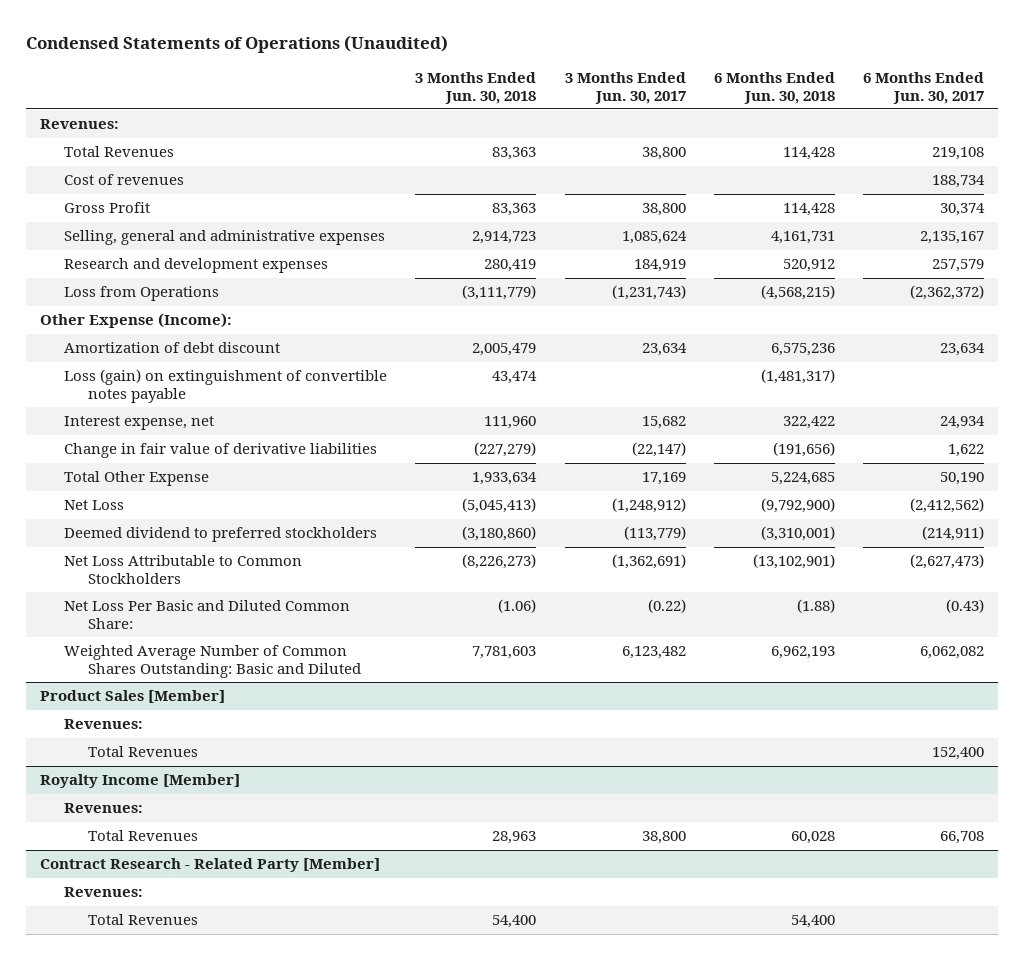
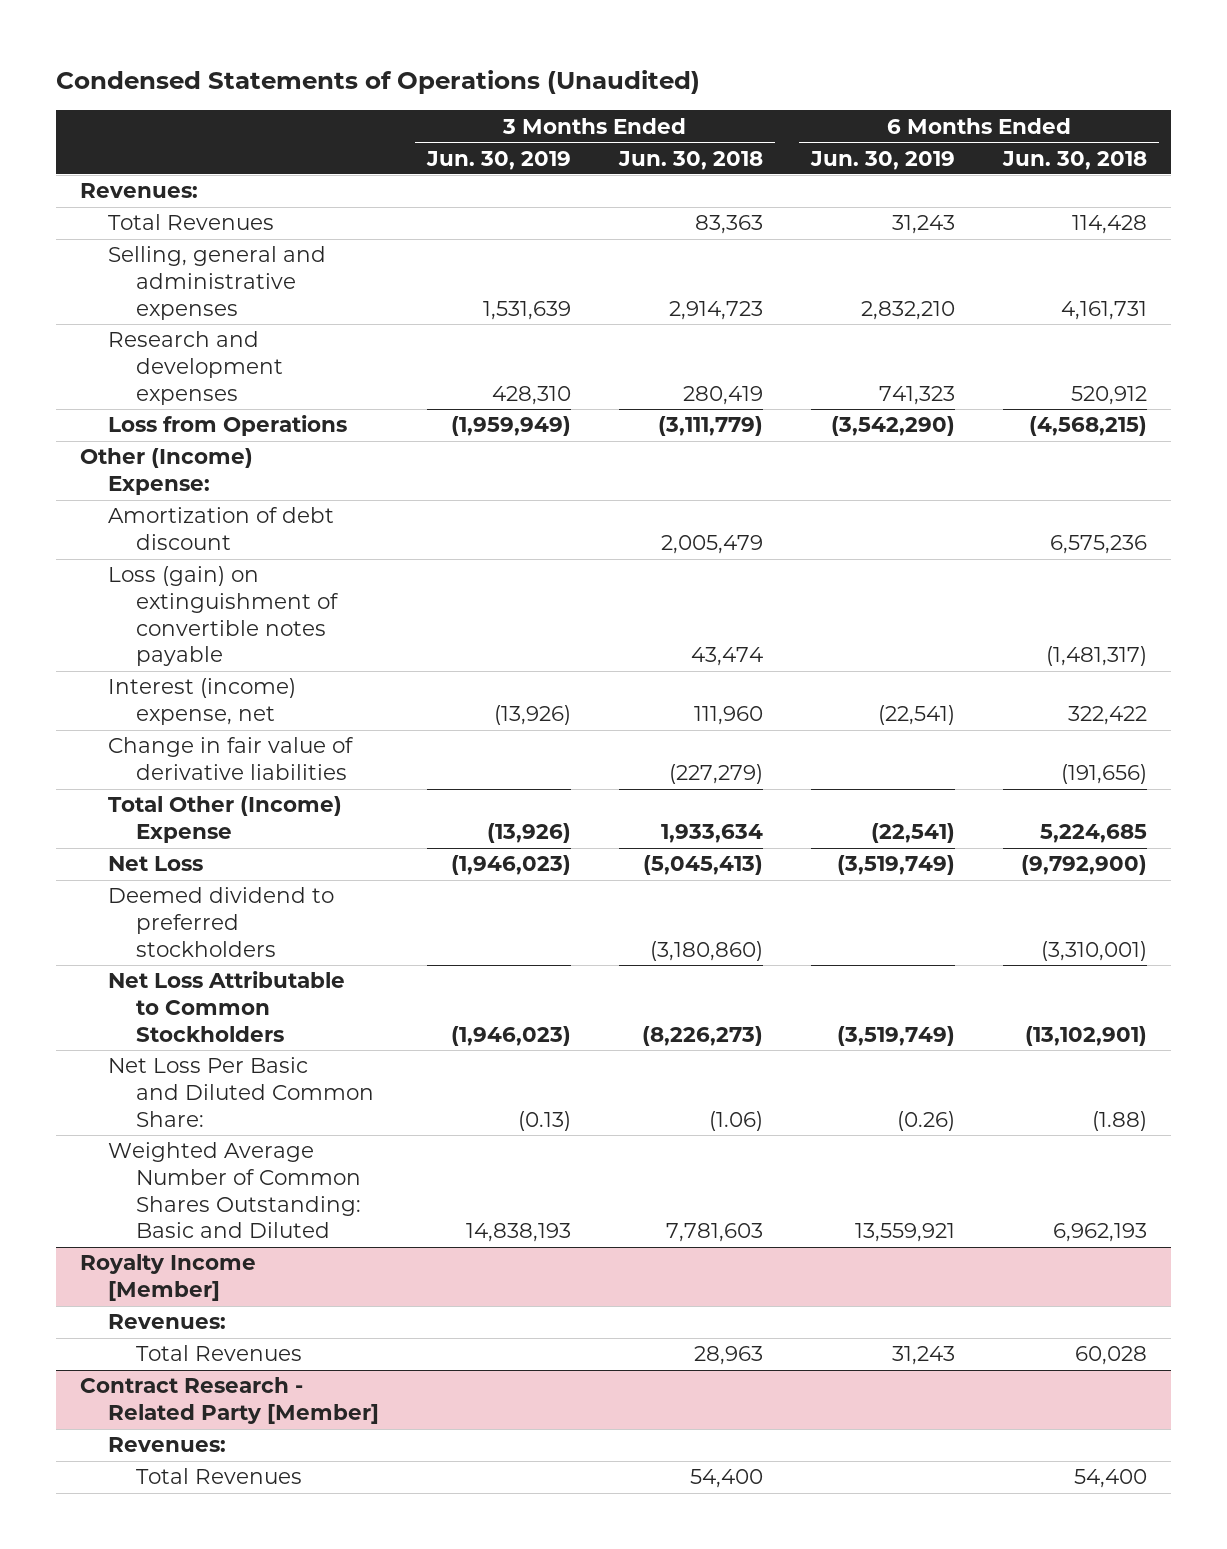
[564,72,686,104] 3 Months Ended Jun. 30, 2017 -> none
[863,72,985,104] 6 Months Ended Jun. 30, 2017 -> none
none -> [425,150,571,170] Jun. 30, 2019
none -> [809,150,955,170] Jun. 30, 2019
[63,174,184,186] Cost of revenues -> none
[63,202,150,214] Gross Profit -> none
[40,313,233,329] Other Expense (Income): -> [79,448,253,496] Other (Income) Expense:
[63,416,214,431] Interest expense, net -> [107,678,296,726] Interest (income) expense, net
[63,471,209,487] Total Other Expense -> [107,796,342,844] Total Other (Income) Expense
[40,690,226,704] Product Sales [Member] -> none
[63,719,143,730] Revenues: -> none
[87,746,198,758] Total Revenues -> none

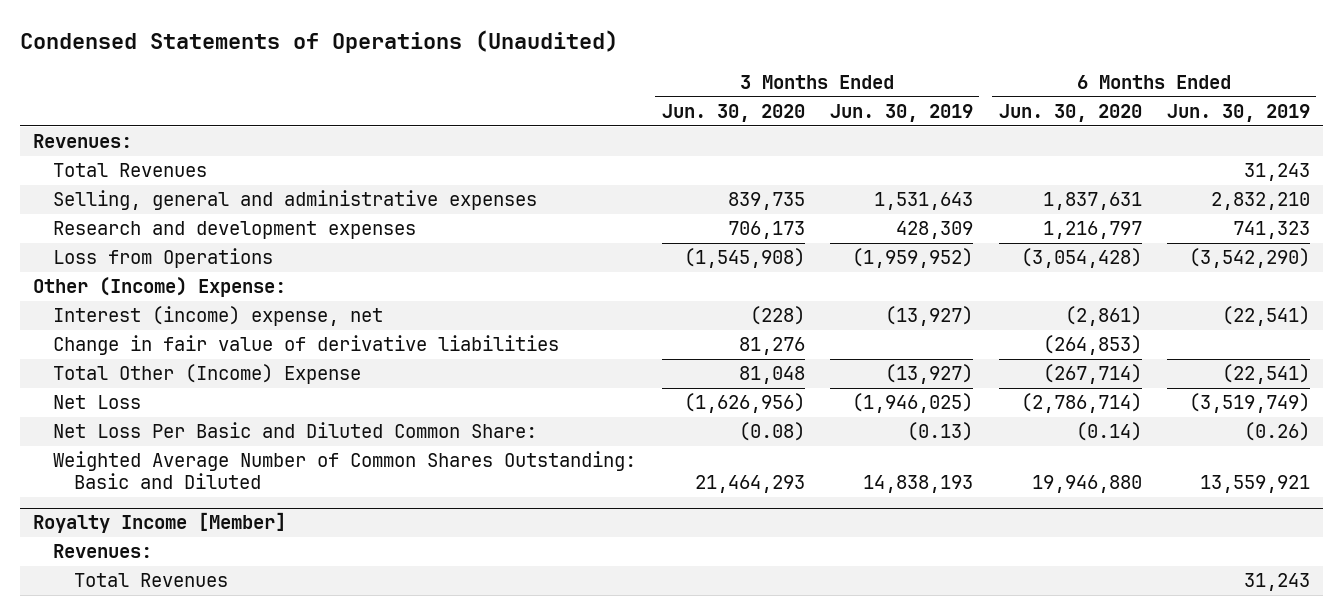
[617,150,763,170] Jun. 30, 2018 -> none
[1001,150,1147,170] Jun. 30, 2018 -> none
none -> [661,104,805,123] Jun. 30, 2020
none -> [998,104,1142,123] Jun. 30, 2020
[482,300,571,320] 1,531,639 -> [874,192,974,211] 1,531,643
[491,385,571,405] 428,310 -> [896,221,974,240] 428,309
[450,416,571,437] (1,959,949) -> [852,248,974,269] (1,959,952)
[107,507,334,551] Amortization of debt discount -> none
[107,566,339,667] Loss (gain) on extinguishment of convertible notes payable -> none
[493,705,571,726] (13,926) -> [885,306,974,327] (13,927)
[107,887,334,957] Deemed dividend to preferred stockholders -> none
[107,971,345,1042] Net Loss Attributable to Common Stockholders -> none
[486,823,571,844] (13,926) -> [885,364,974,385] (13,927)
[450,855,571,876] (1,946,023) -> [852,393,974,414] (1,946,025)
[79,1377,379,1425] Contract Research - Related Party [Member] -> none
[107,1437,226,1453] Revenues: -> none
[135,1468,302,1485] Total Revenues -> none

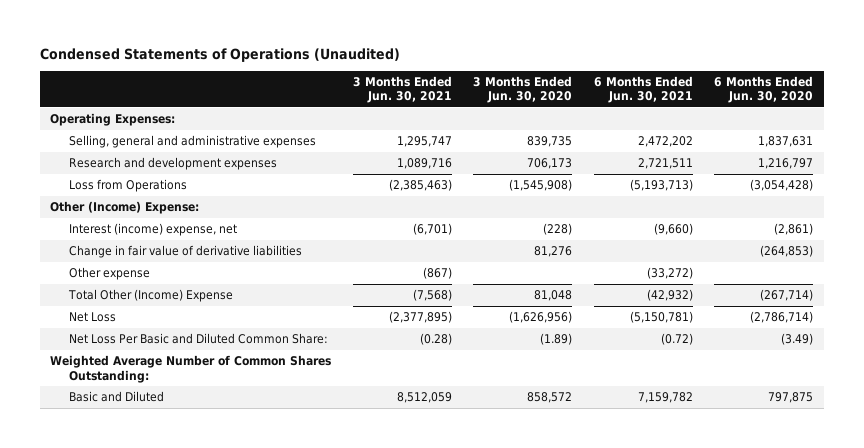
[830,104,974,123] Jun. 30, 2019 -> none
[1166,104,1310,123] Jun. 30, 2019 -> none
none -> [352,76,452,104] 3 Months Ended Jun. 30, 2021
none -> [593,76,693,104] 6 Months Ended Jun. 30, 2021
[33,134,133,149] Revenues: -> none
[53,163,208,178] Total Revenues -> none
none -> [50,113,176,127] Operating Expenses:
none -> [69,267,151,281] Other expense
[33,512,287,534] Royalty Income [Member] -> none
[53,544,153,559] Revenues: -> none
[73,573,228,588] Total Revenues -> none
[738,422,805,442] (0.08) -> [540,333,573,346] (1.89)
[1075,422,1142,442] (0.14) -> [781,333,814,346] (3.49)
none -> [50,355,332,383] Weighted Average Number of Common Shares Outstanding:
[53,451,637,490] Weighted Average Number of Common Shares Outstanding: Basic and Diluted -> [69,391,165,403] Basic and Diluted
[694,475,805,494] 21,464,293 -> [527,392,573,404] 858,572
[1031,475,1142,494] 19,946,880 -> [768,392,814,404] 797,875

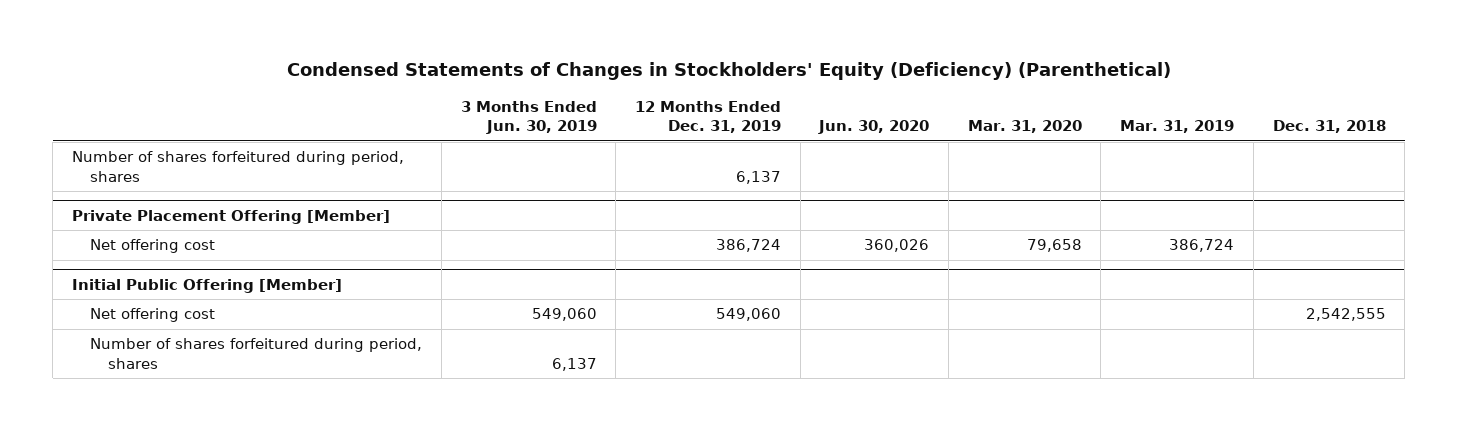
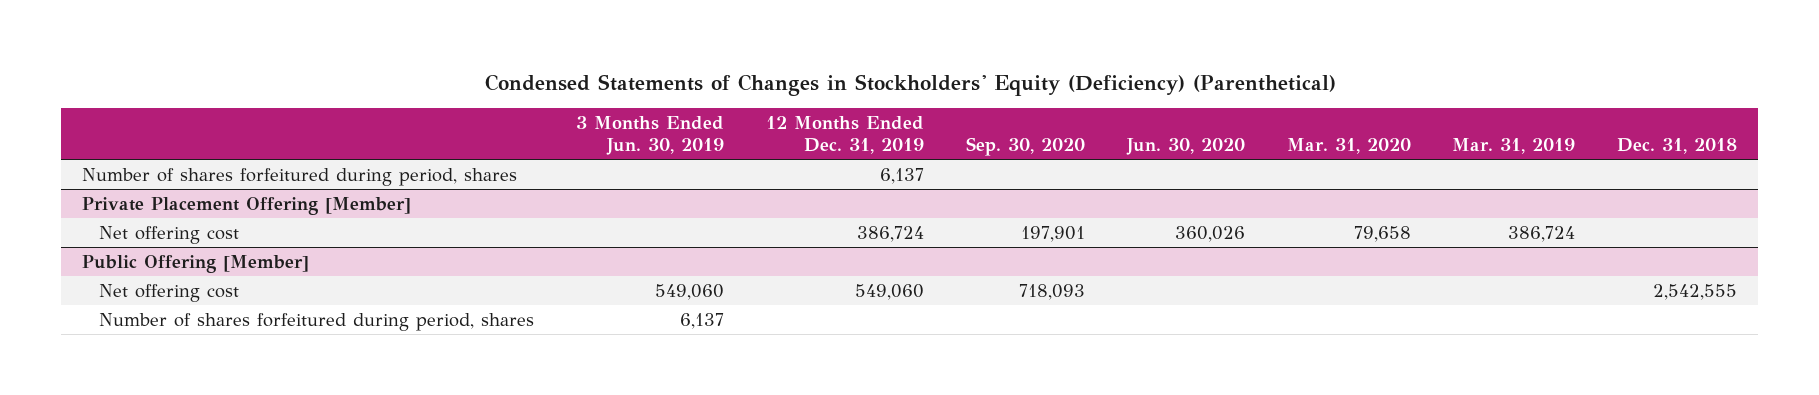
none -> [965,137,1085,157] Sep. 30, 2020
[72,279,343,294] Initial Public Offering [Member] -> [82,254,310,273] Public Offering [Member]

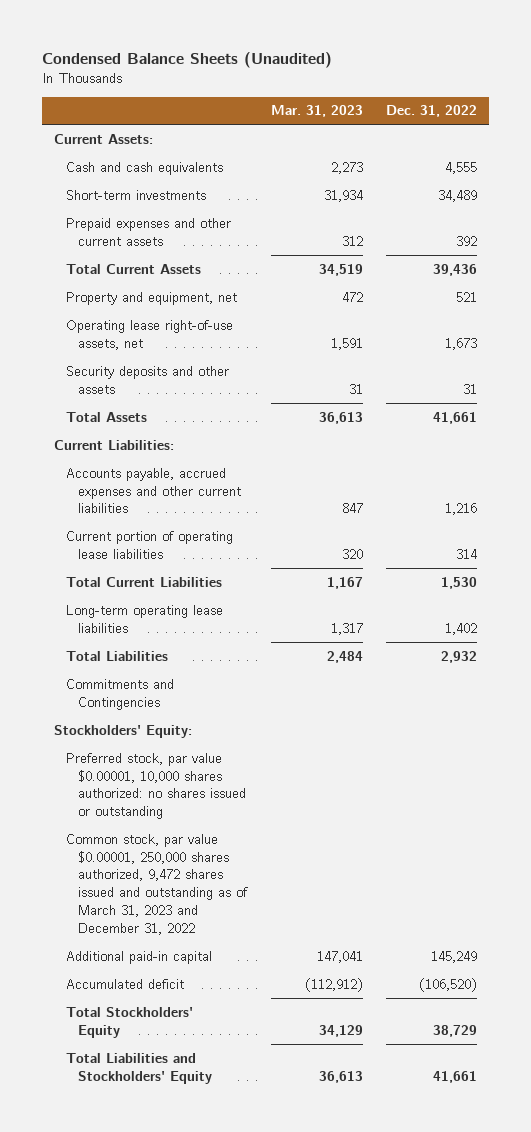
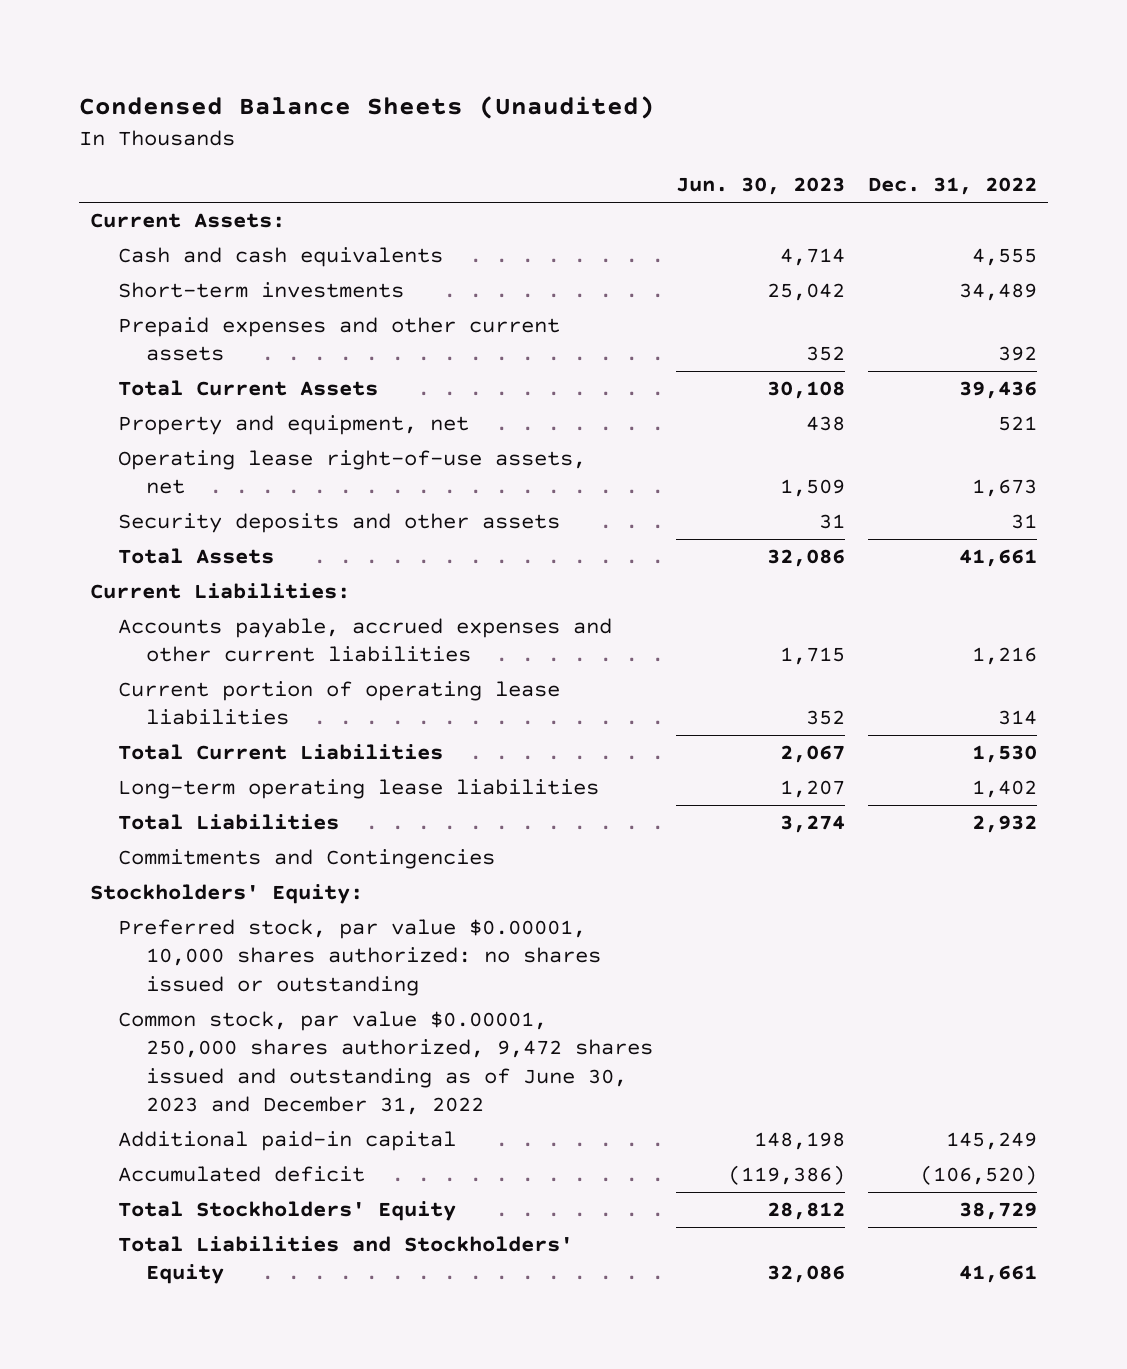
[270,105,363,118] Mar. 31, 2023 -> none
none -> [675,177,845,196] Jun. 30, 2023
[66,833,249,936] Common stock, par value $0.00001, 250,000 shares authorized, 9,472 shares issued and outstanding as of March 31, 2023 and December 31, 2022 -> [117,1011,653,1116] Common stock, par value $0.00001, 250,000 shares authorized, 9,472 shares issued and outstanding as of June 30, 2023 and December 31, 2022

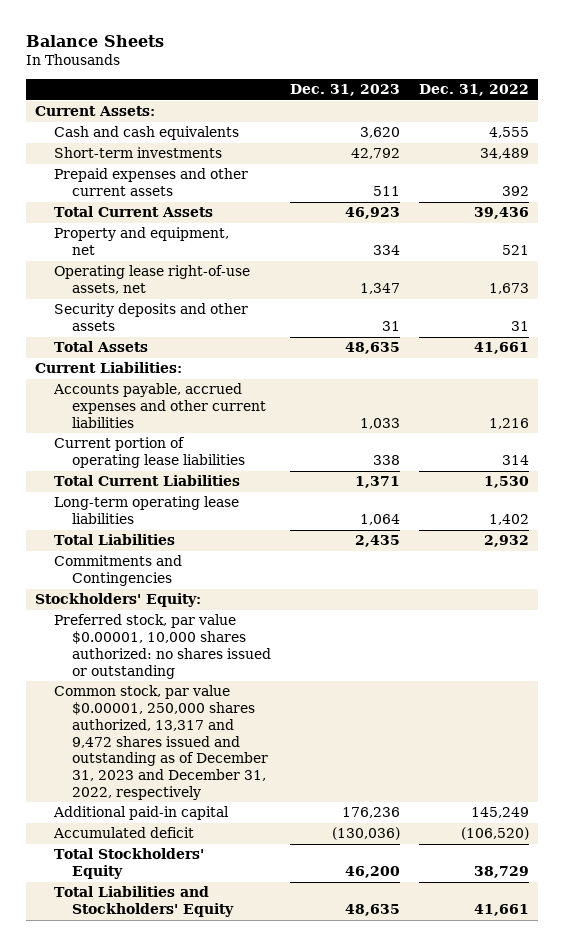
[78,95,655,119] Condensed Balance Sheets (Unaudited) -> [26,35,165,48] Balance Sheets
[675,177,845,196] Jun. 30, 2023 -> none
none -> [289,84,400,97] Dec. 31, 2023
[117,1011,653,1116] Common stock, par value $0.00001, 250,000 shares authorized, 9,472 shares issued and outstanding as of June 30, 2023 and December 31, 2022 -> [53,685,268,800] Common stock, par value $0.00001, 250,000 shares authorized, 13,317 and 9,472 shares issued and outstanding as of December 31, 2023 and December 31, 2022, respectively

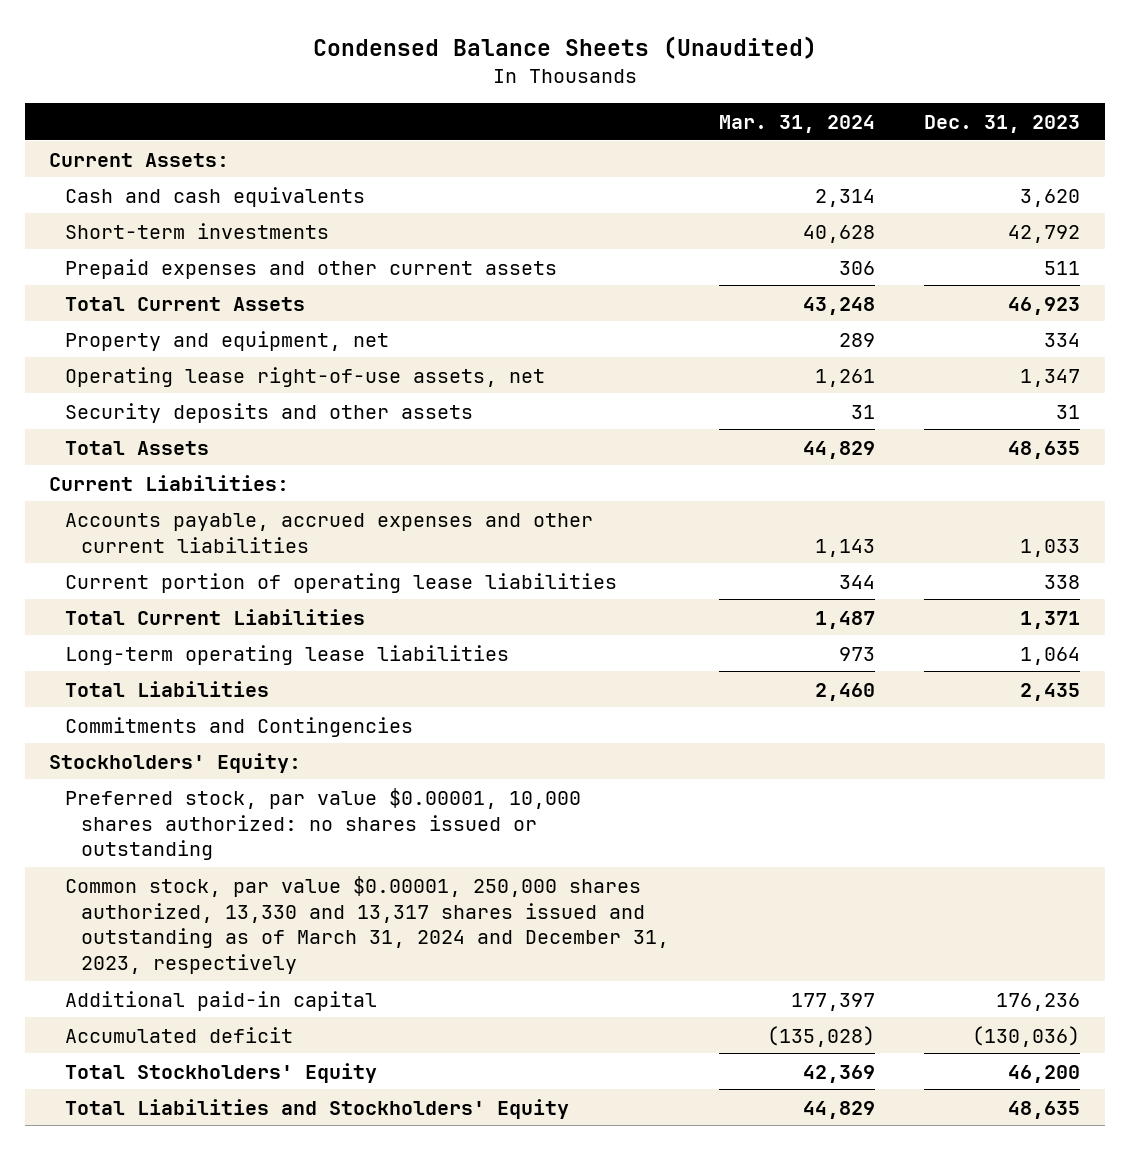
[26,35,165,48] Balance Sheets -> [312,35,817,59] Condensed Balance Sheets (Unaudited)
[418,84,529,97] Dec. 31, 2022 -> none
none -> [718,115,875,134] Mar. 31, 2024
[53,685,268,800] Common stock, par value $0.00001, 250,000 shares authorized, 13,317 and 9,472 shares issued and outstanding as of December 31, 2023 and December 31, 2022, respectively -> [65,875,670,975] Common stock, par value $0.00001, 250,000 shares authorized, 13,330 and 13,317 shares issued and outstanding as of March 31, 2024 and December 31, 2023, respectively

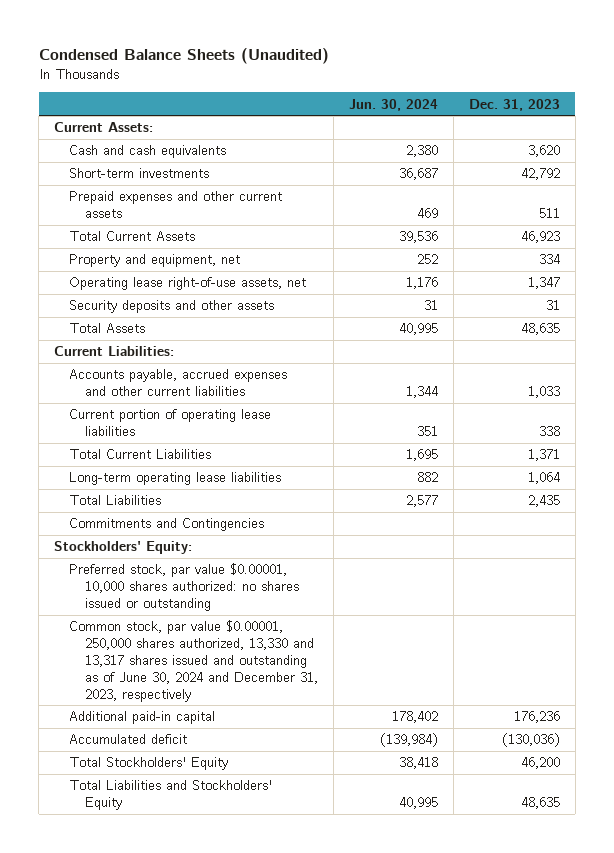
[718,115,875,134] Mar. 31, 2024 -> none
none -> [348,98,438,111] Jun. 30, 2024
[65,875,670,975] Common stock, par value $0.00001, 250,000 shares authorized, 13,330 and 13,317 shares issued and outstanding as of March 31, 2024 and December 31, 2023, respectively -> [69,620,318,702] Common stock, par value $0.00001, 250,000 shares authorized, 13,330 and 13,317 shares issued and outstanding as of June 30, 2024 and December 31, 2023, respectively

